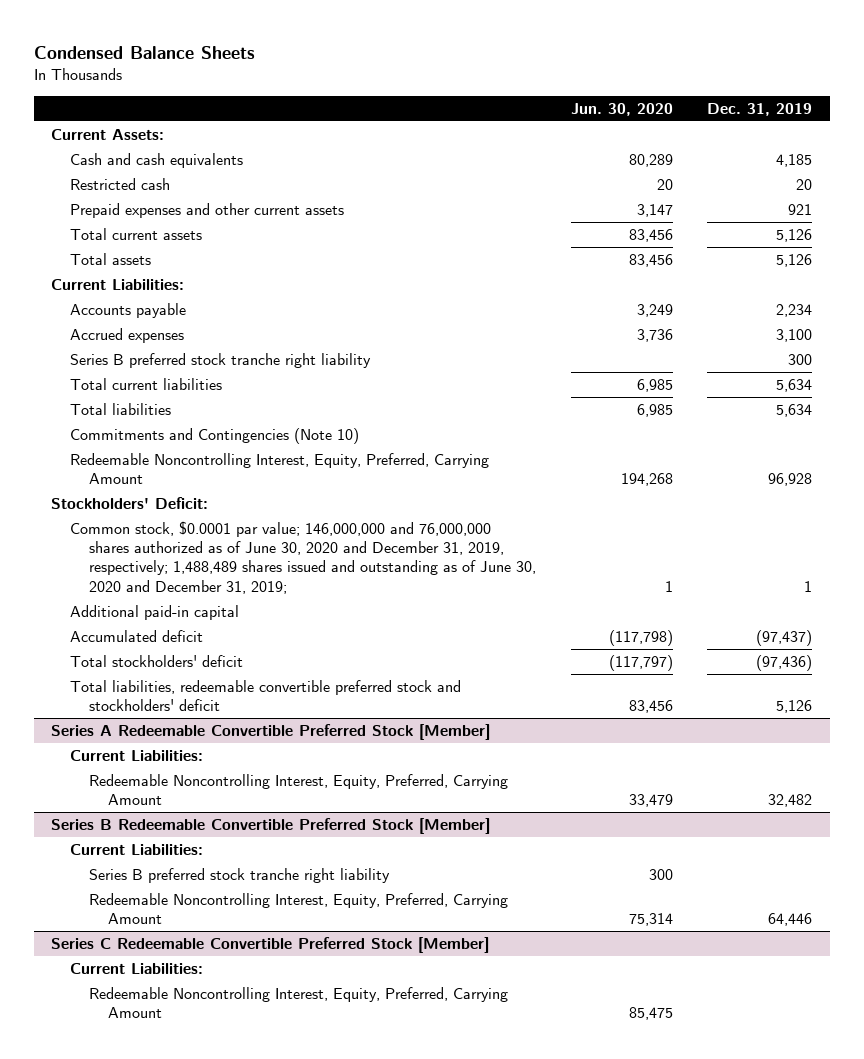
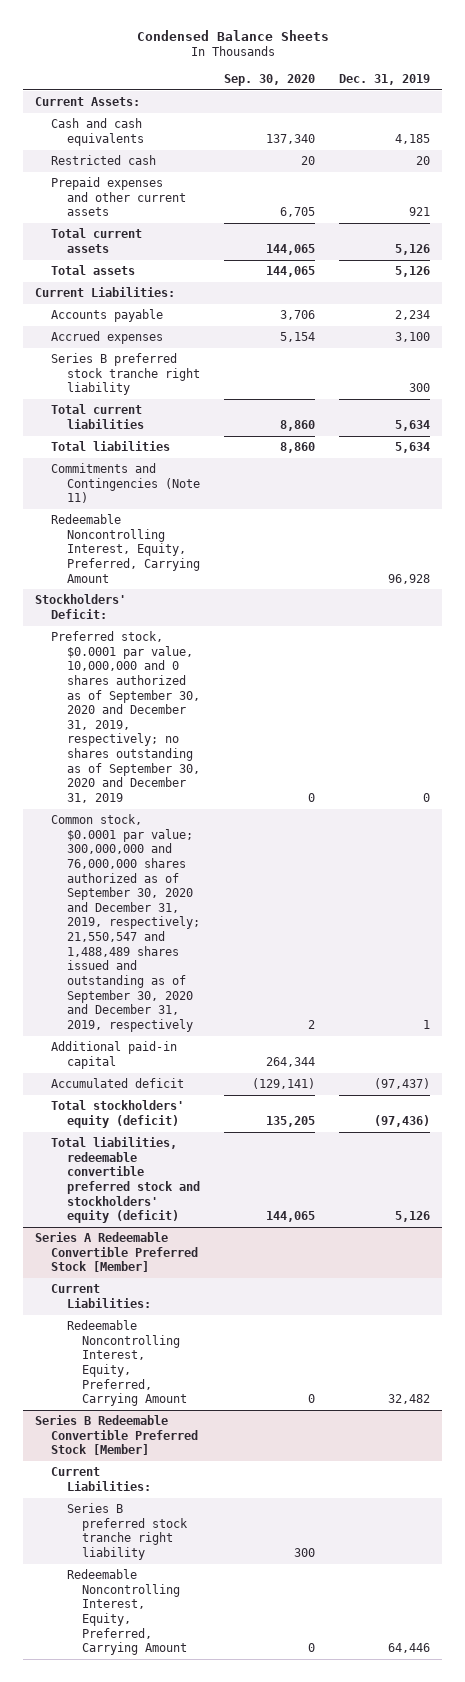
[570,102,673,116] Jun. 30, 2020 -> none
none -> [223,73,315,86] Sep. 30, 2020
[70,428,360,445] Commitments and Contingencies (Note 10) -> [50,463,200,504] Commitments and Contingencies (Note 11)
none -> [50,631,200,803] Preferred stock, $0.0001 par value, 10,000,000 and 0 shares authorized as of September 30, 2020 and December 31, 2019, respectively; no shares outstanding as of September 30, 2020 and December 31, 2019
[70,521,537,594] Common stock, $0.0001 par value; 146,000,000 and 76,000,000 shares authorized as of June 30, 2020 and December 31, 2019, respectively; 1,488,489 shares issued and outstanding as of June 30, 2020 and December 31, 2019; -> [50,814,200,1032] Common stock, $0.0001 par value; 300,000,000 and 76,000,000 shares authorized as of September 30, 2020 and December 31, 2019, respectively; 21,550,547 and 1,488,489 shares issued and outstanding as of September 30, 2020 and December 31, 2019, respectively
[70,655,244,668] Total stockholders' deficit -> [50,1100,184,1128] Total stockholders' equity (deficit)
[70,680,462,712] Total liabilities, redeemable convertible preferred stock and stockholders' deficit -> [50,1137,200,1224] Total liabilities, redeemable convertible preferred stock and stockholders' equity (deficit)
[51,937,490,954] Series C Redeemable Convertible Preferred Stock [Member] -> none
[70,963,204,975] Current Liabilities: -> none
[89,987,509,1019] Redeemable Noncontrolling Interest, Equity, Preferred, Carrying Amount -> none

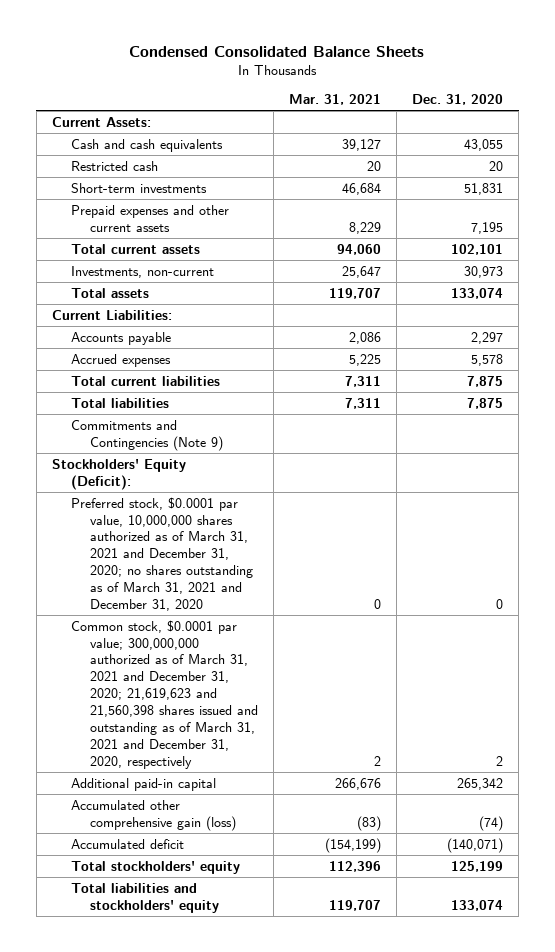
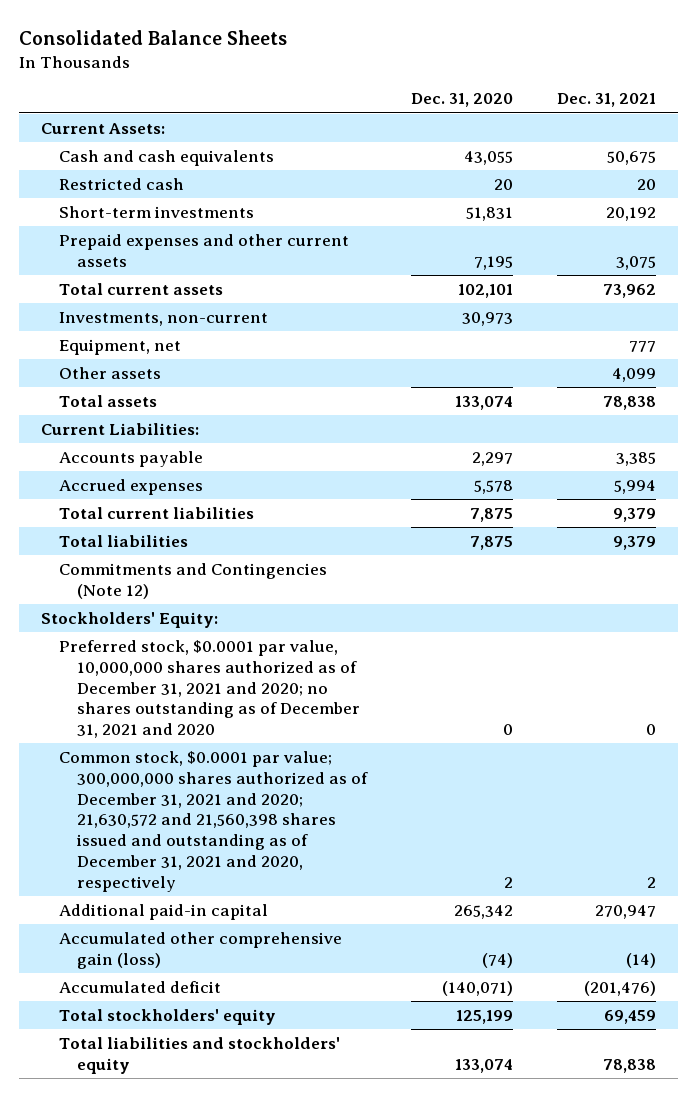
[129,45,425,57] Condensed Consolidated Balance Sheets -> [18,30,287,46] Consolidated Balance Sheets
[289,93,382,105] Mar. 31, 2021 -> none
none -> [557,93,657,108] Dec. 31, 2021
none -> [58,338,181,355] Equipment, net
none -> [58,366,161,379] Other assets
[70,419,224,451] Commitments and Contingencies (Note 9) -> [58,562,327,599] Commitments and Contingencies (Note 12)
[51,458,186,490] Stockholders' Equity (Deficit): -> [40,611,218,628] Stockholders' Equity:
[70,496,254,611] Preferred stock, $0.0001 par value, 10,000,000 shares authorized as of March 31, 2021 and December 31, 2020; no shares outstanding as of March 31, 2021 and December 31, 2020 -> [58,639,360,739] Preferred stock, $0.0001 par value, 10,000,000 shares authorized as of December 31, 2021 and 2020; no shares outstanding as of December 31, 2021 and 2020
[70,619,259,769] Common stock, $0.0001 par value; 300,000,000 authorized as of March 31, 2021 and December 31, 2020; 21,619,623 and 21,560,398 shares issued and outstanding as of March 31, 2021 and December 31, 2020, respectively -> [58,750,368,893] Common stock, $0.0001 par value; 300,000,000 shares authorized as of December 31, 2021 and 2020; 21,630,572 and 21,560,398 shares issued and outstanding as of December 31, 2021 and 2020, respectively

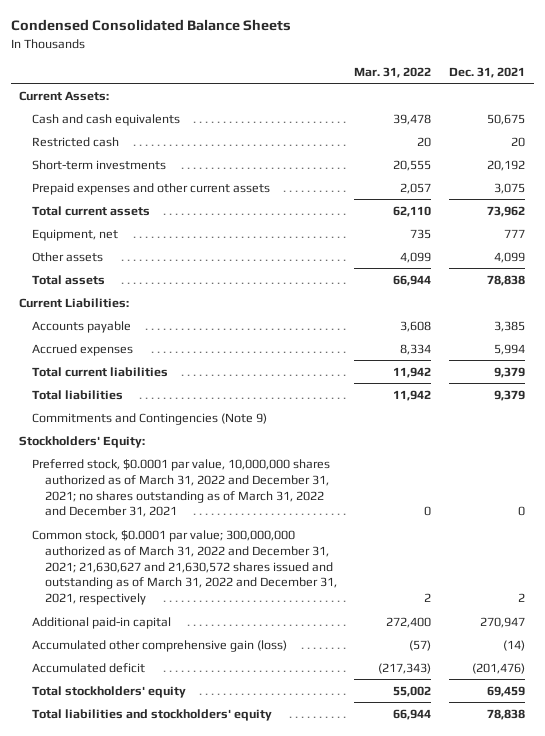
[18,30,287,46] Consolidated Balance Sheets -> [10,19,291,32] Condensed Consolidated Balance Sheets
[411,93,514,108] Dec. 31, 2020 -> none
none -> [354,66,432,78] Mar. 31, 2022
[58,311,268,326] Investments, non-current -> none
[58,562,327,599] Commitments and Contingencies (Note 12) -> [32,412,268,425] Commitments and Contingencies (Note 9)
[58,639,360,739] Preferred stock, $0.0001 par value, 10,000,000 shares authorized as of December 31, 2021 and 2020; no shares outstanding as of December 31, 2021 and 2020 -> [32,458,331,518] Preferred stock, $0.0001 par value, 10,000,000 shares authorized as of March 31, 2022 and December 31, 2021; no shares outstanding as of March 31, 2022 and December 31, 2021
[58,750,368,893] Common stock, $0.0001 par value; 300,000,000 shares authorized as of December 31, 2021 and 2020; 21,630,572 and 21,560,398 shares issued and outstanding as of December 31, 2021 and 2020, respectively -> [32,529,337,606] Common stock, $0.0001 par value; 300,000,000 authorized as of March 31, 2022 and December 31, 2021; 21,630,627 and 21,630,572 shares issued and outstanding as of March 31, 2022 and December 31, 2021, respectively

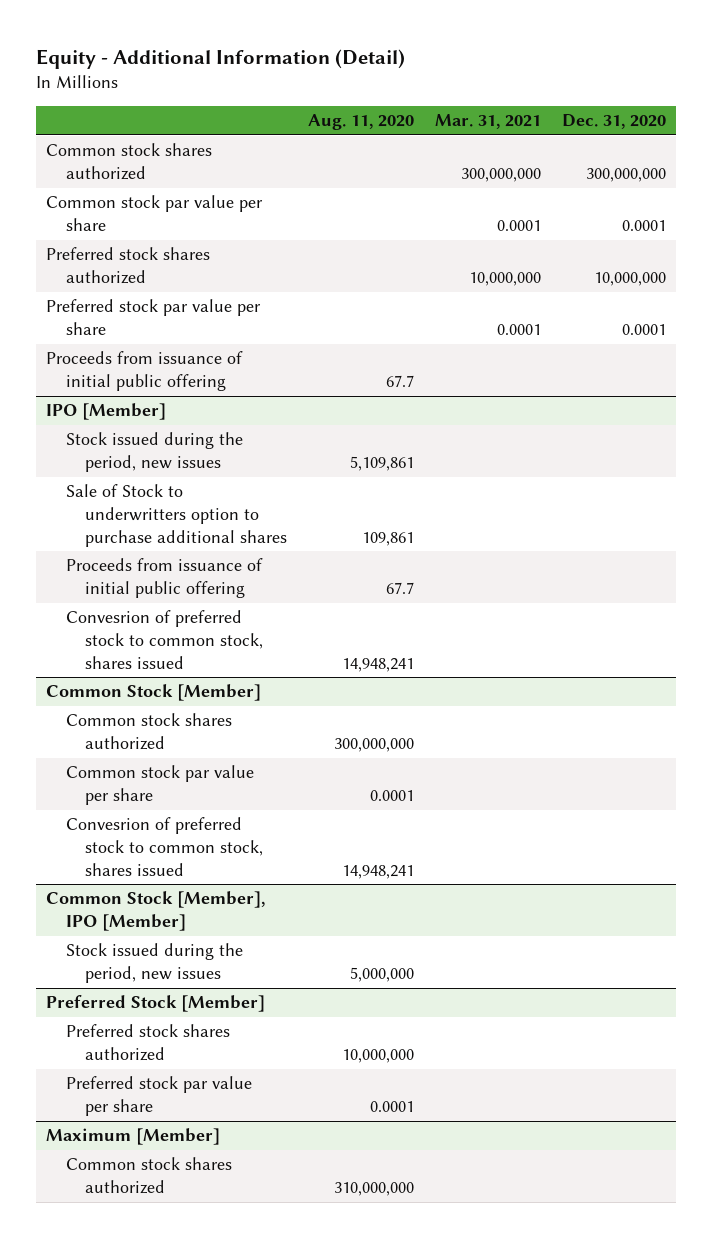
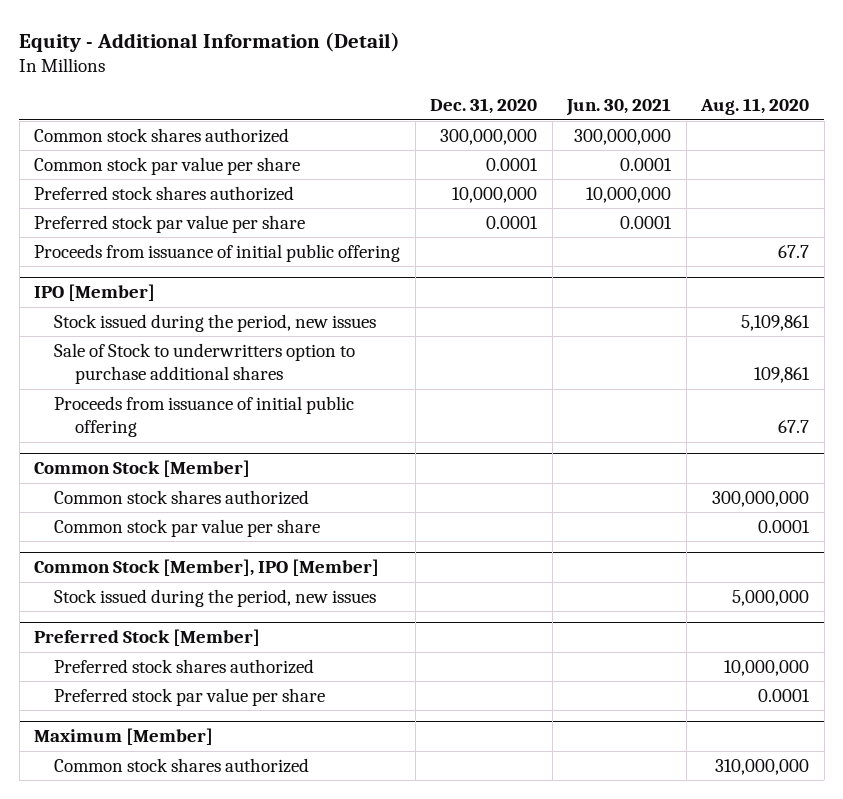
[434,114,541,130] Mar. 31, 2021 -> none
none -> [566,98,672,117] Jun. 30, 2021
[65,610,263,669] Convesrion of preferred stock to common stock, shares issued -> none
[65,817,263,876] Convesrion of preferred stock to common stock, shares issued -> none

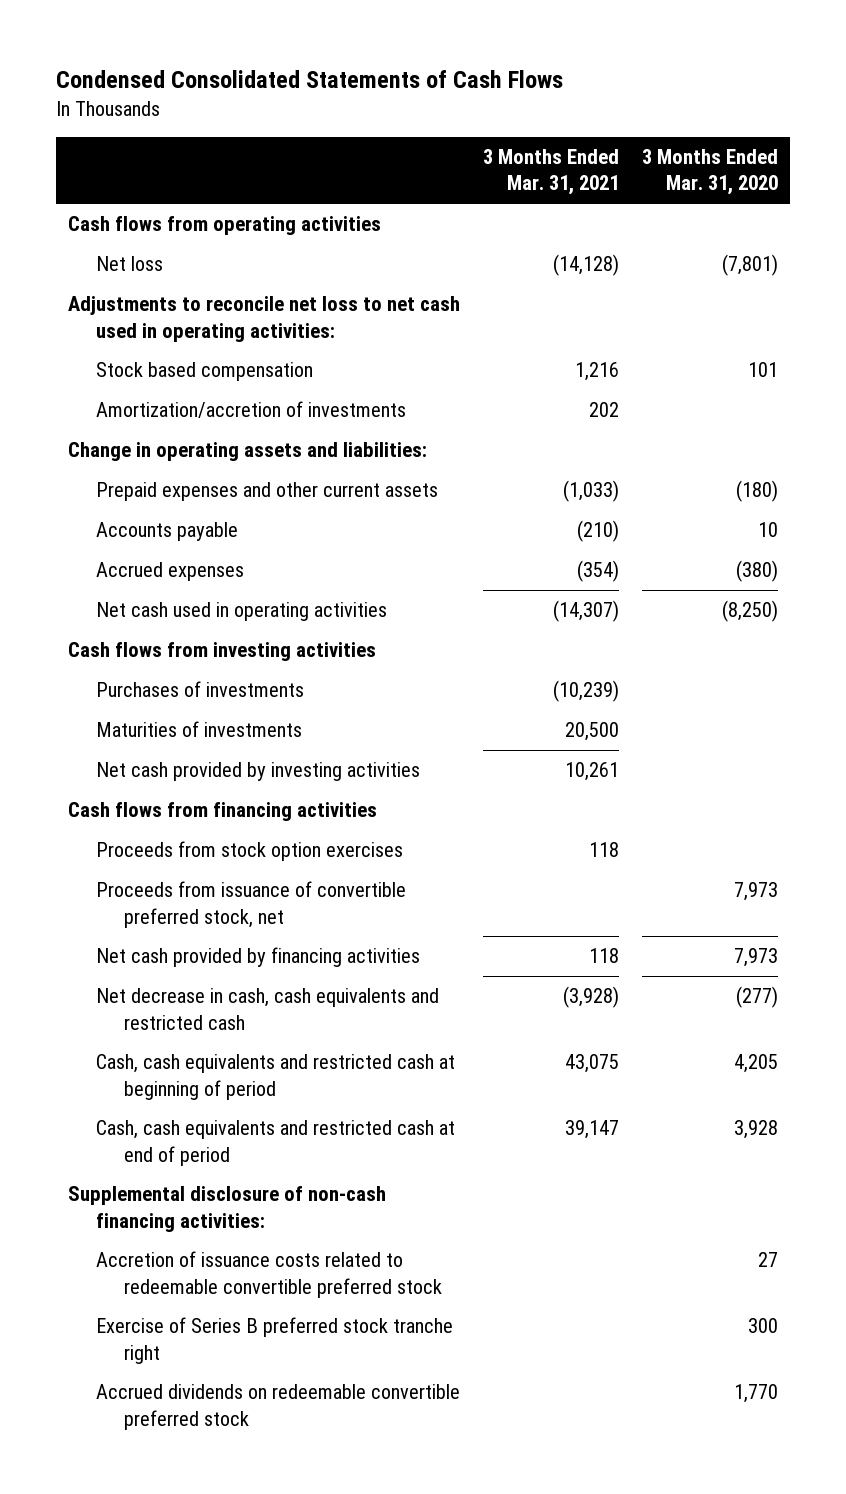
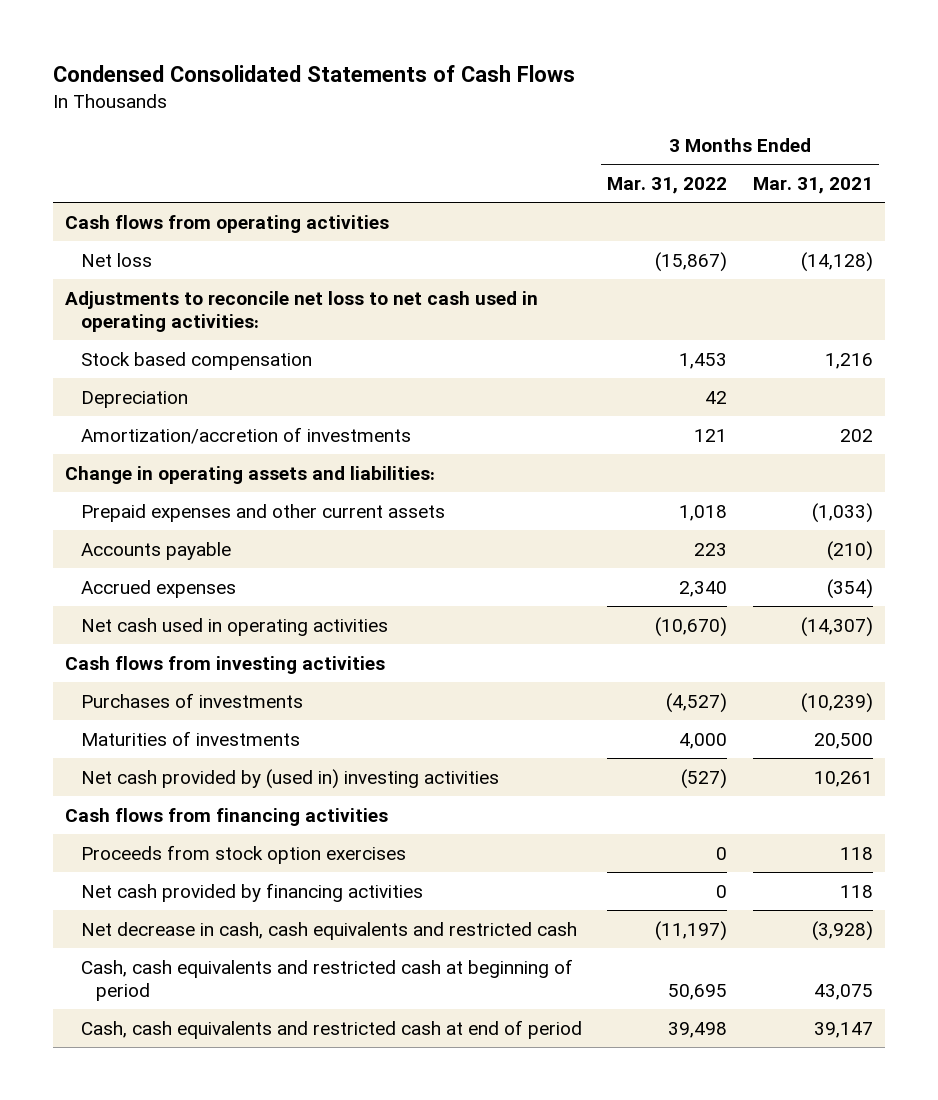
[642,149,779,196] 3 Months Ended Mar. 31, 2020 -> none
none -> [607,176,728,194] Mar. 31, 2022
none -> [80,390,188,408] Depreciation
[96,762,421,782] Net cash provided by investing activities -> [80,768,499,789] Net cash provided by (used in) investing activities
[96,881,407,928] Proceeds from issuance of convertible preferred stock, net -> none
[67,1186,386,1232] Supplemental disclosure of non-cash financing activities: -> none
[96,1251,443,1298] Accretion of issuance costs related to redeemable convertible preferred stock -> none
[96,1317,454,1364] Exercise of Series B preferred stock tranche right -> none
[96,1384,461,1430] Accrued dividends on redeemable convertible preferred stock -> none

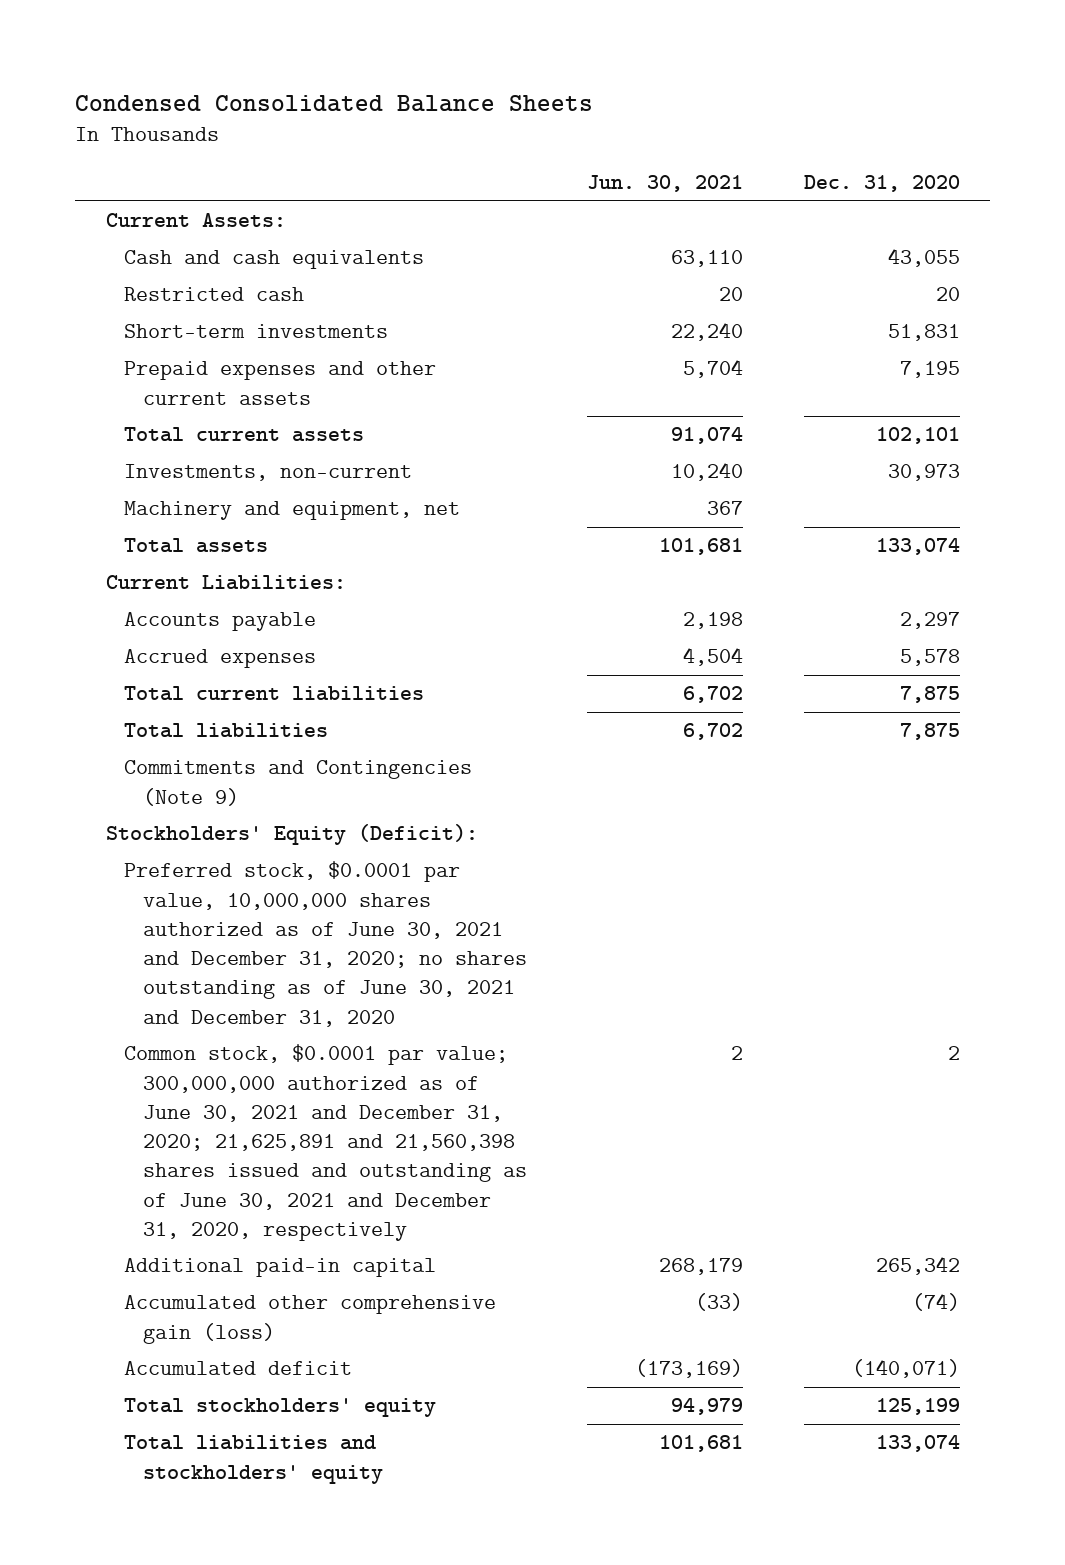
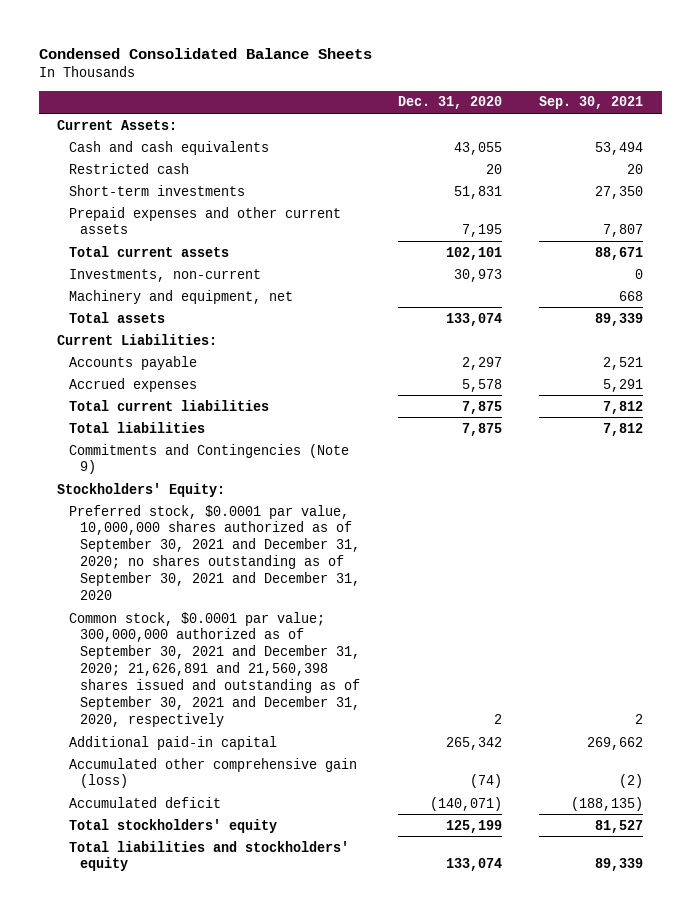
[587,175,744,193] Jun. 30, 2021 -> none
none -> [539,96,644,110] Sep. 30, 2021
[105,824,478,846] Stockholders' Equity (Deficit): -> [57,482,226,497] Stockholders' Equity:
[124,861,527,1027] Preferred stock, $0.0001 par value, 10,000,000 shares authorized as of June 30, 2021 and December 31, 2020; no shares outstanding as of June 30, 2021 and December 31, 2020 -> [68,504,361,601] Preferred stock, $0.0001 par value, 10,000,000 shares authorized as of September 30, 2021 and December 31, 2020; no shares outstanding as of September 30, 2021 and December 31, 2020
[124,1044,527,1241] Common stock, $0.0001 par value; 300,000,000 authorized as of June 30, 2021 and December 31, 2020; 21,625,891 and 21,560,398 shares issued and outstanding as of June 30, 2021 and December 31, 2020, respectively -> [68,611,361,727] Common stock, $0.0001 par value; 300,000,000 authorized as of September 30, 2021 and December 31, 2020; 21,626,891 and 21,560,398 shares issued and outstanding as of September 30, 2021 and December 31, 2020, respectively

